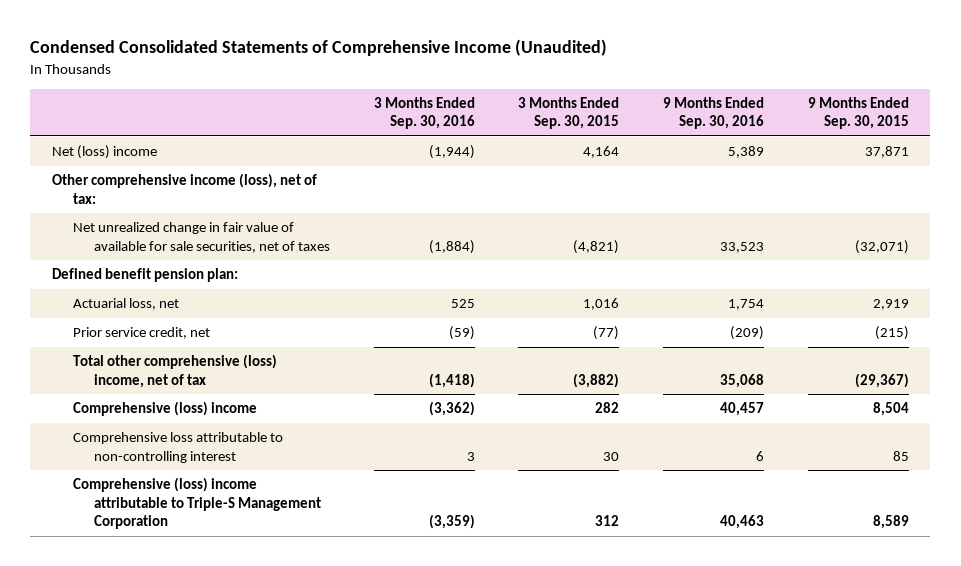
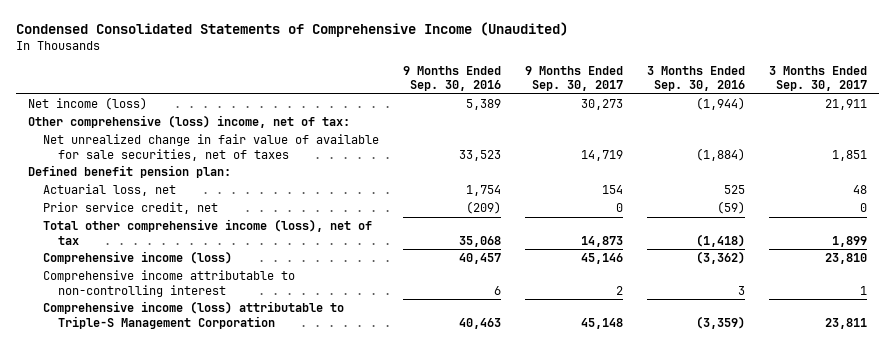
[518,96,620,130] 3 Months Ended Sep. 30, 2015 -> none
[807,96,909,130] 9 Months Ended Sep. 30, 2015 -> none
none -> [524,65,623,92] 9 Months Ended Sep. 30, 2017
none -> [768,65,867,92] 3 Months Ended Sep. 30, 2017
[51,145,157,160] Net (loss) income -> [27,97,147,111] Net income (loss)
[51,173,317,204] Other comprehensive income (loss), net of tax: -> [27,115,350,129] Other comprehensive (loss) income, net of tax:
[72,354,277,388] Total other comprehensive (loss) income, net of tax -> [42,219,372,245] Total other comprehensive income (loss), net of tax
[72,401,257,417] Comprehensive (loss) income -> [42,251,232,265] Comprehensive income (loss)
[72,432,283,463] Comprehensive loss attributable to non-controlling interest -> [42,270,295,297] Comprehensive income attributable to non-controlling interest
[72,477,322,530] Comprehensive (loss) income attributable to Triple-S Management Corporation -> [42,301,344,329] Comprehensive income (loss) attributable to Triple-S Management Corporation

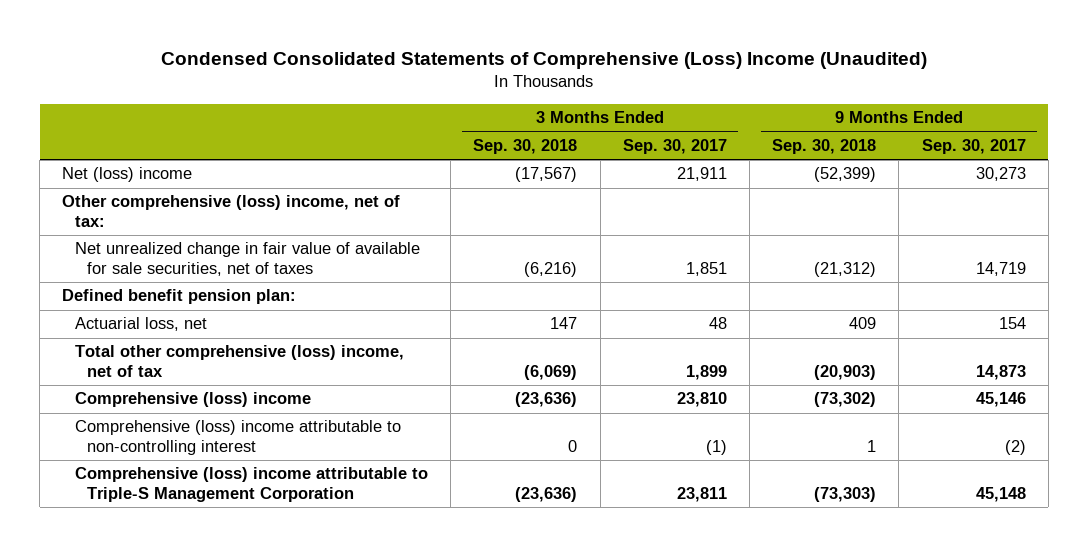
[15,22,568,38] Condensed Consolidated Statements of Comprehensive Income (Unaudited) -> [160,52,927,70] Condensed Consolidated Statements of Comprehensive (Loss) Income (Unaudited)
[402,65,501,92] 9 Months Ended Sep. 30, 2016 -> none
[646,65,745,92] 3 Months Ended Sep. 30, 2016 -> none
none -> [473,139,578,155] Sep. 30, 2018
none -> [772,139,877,155] Sep. 30, 2018
[27,97,147,111] Net income (loss) -> [62,167,193,183] Net (loss) income
[42,202,218,215] Prior service credit, net -> none
[42,219,372,245] Total other comprehensive income (loss), net of tax -> [74,345,404,378] Total other comprehensive (loss) income, net of tax
[42,251,232,265] Comprehensive income (loss) -> [74,392,311,408] Comprehensive (loss) income
[42,270,295,297] Comprehensive income attributable to non-controlling interest -> [74,420,401,456] Comprehensive (loss) income attributable to non-controlling interest
[615,285,623,295] 2 -> [1004,440,1026,456] (2)
[859,285,867,295] 1 -> [705,440,727,456] (1)
[42,301,344,329] Comprehensive income (loss) attributable to Triple-S Management Corporation -> [74,467,428,503] Comprehensive (loss) income attributable to Triple-S Management Corporation

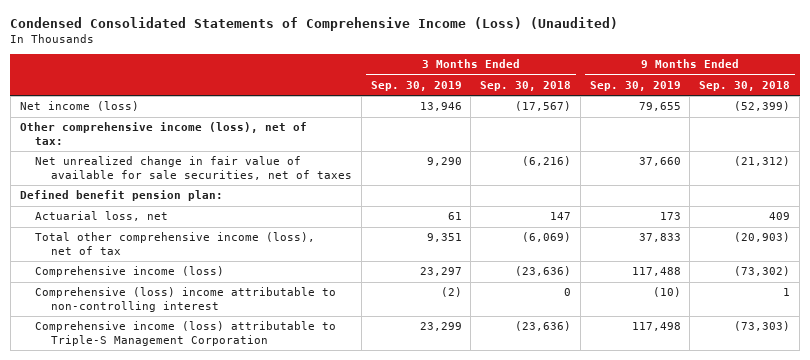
[160,52,927,70] Condensed Consolidated Statements of Comprehensive (Loss) Income (Unaudited) -> [10,16,619,31] Condensed Consolidated Statements of Comprehensive Income (Loss) (Unaudited)
[622,139,727,155] Sep. 30, 2017 -> none
[921,139,1026,155] Sep. 30, 2017 -> none
none -> [370,80,462,91] Sep. 30, 2019
none -> [589,80,681,91] Sep. 30, 2019
[62,167,193,183] Net (loss) income -> [19,101,139,112] Net income (loss)
[62,195,401,228] Other comprehensive (loss) income, net of tax: -> [19,122,307,145] Other comprehensive income (loss), net of tax:
[74,345,404,378] Total other comprehensive (loss) income, net of tax -> [35,232,316,255] Total other comprehensive income (loss), net of tax
[74,392,311,408] Comprehensive (loss) income -> [35,266,225,278] Comprehensive income (loss)
[74,467,428,503] Comprehensive (loss) income attributable to Triple-S Management Corporation -> [35,321,337,346] Comprehensive income (loss) attributable to Triple-S Management Corporation

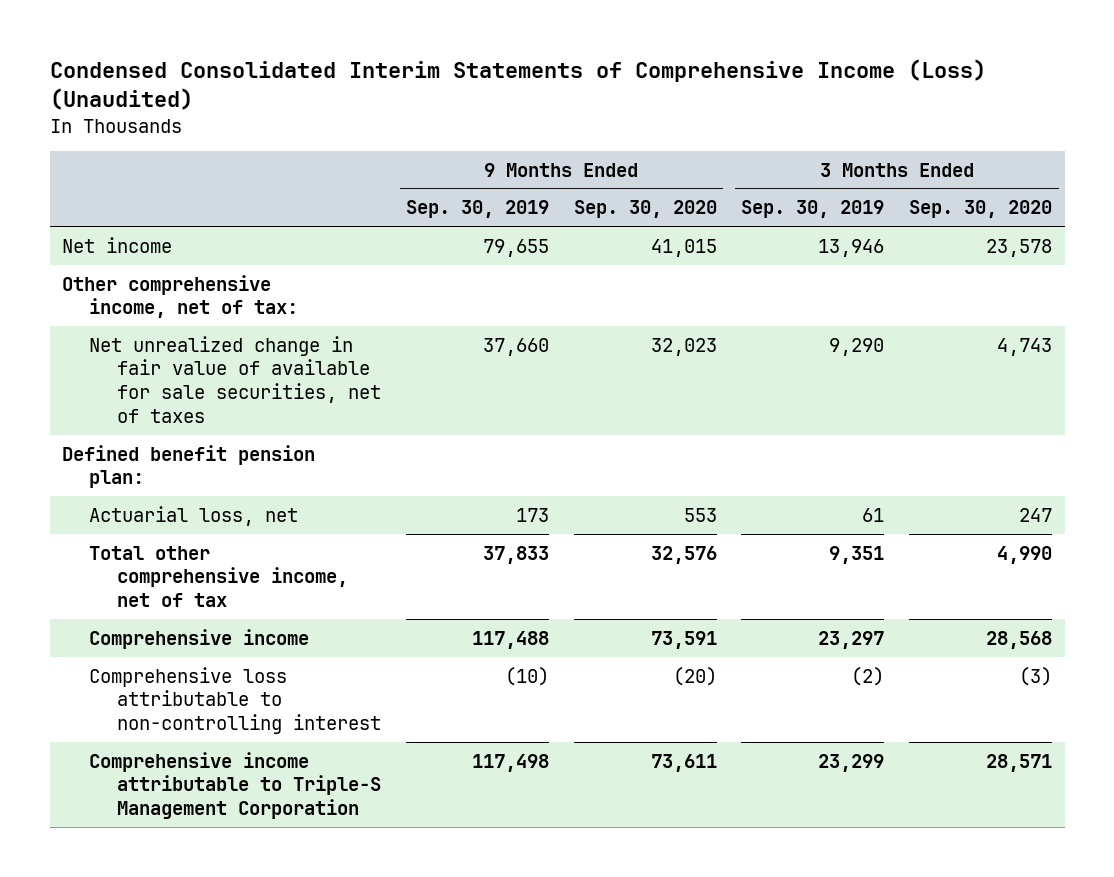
[10,16,619,31] Condensed Consolidated Statements of Comprehensive Income (Loss) (Unaudited) -> [49,59,986,111] Condensed Consolidated Interim Statements of Comprehensive Income (Loss) (Unaudited)
[480,80,572,91] Sep. 30, 2018 -> none
[699,80,791,91] Sep. 30, 2018 -> none
none -> [573,200,717,219] Sep. 30, 2020
none -> [909,200,1053,219] Sep. 30, 2020
[19,101,139,112] Net income (loss) -> [61,236,172,253] Net income
[19,122,307,145] Other comprehensive income (loss), net of tax: -> [61,274,299,319] Other comprehensive income, net of tax:
[35,232,316,255] Total other comprehensive income (loss), net of tax -> [89,545,348,608] Total other comprehensive income, net of tax
[35,266,225,278] Comprehensive income (loss) -> [89,628,310,649] Comprehensive income
[35,287,337,312] Comprehensive (loss) income attributable to non-controlling interest -> [89,666,381,735] Comprehensive loss attributable to non-controlling interest
[35,321,337,346] Comprehensive income (loss) attributable to Triple-S Management Corporation -> [89,751,381,820] Comprehensive income attributable to Triple-S Management Corporation

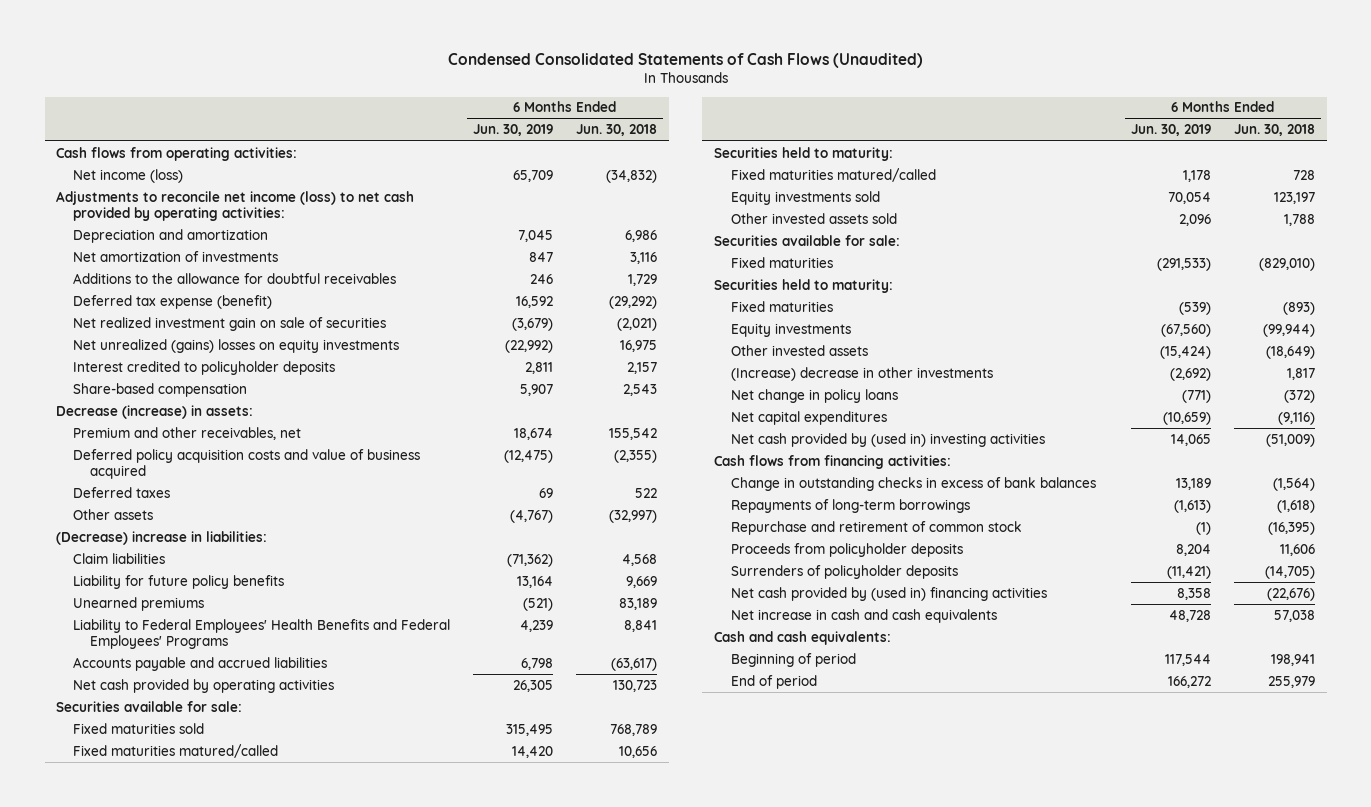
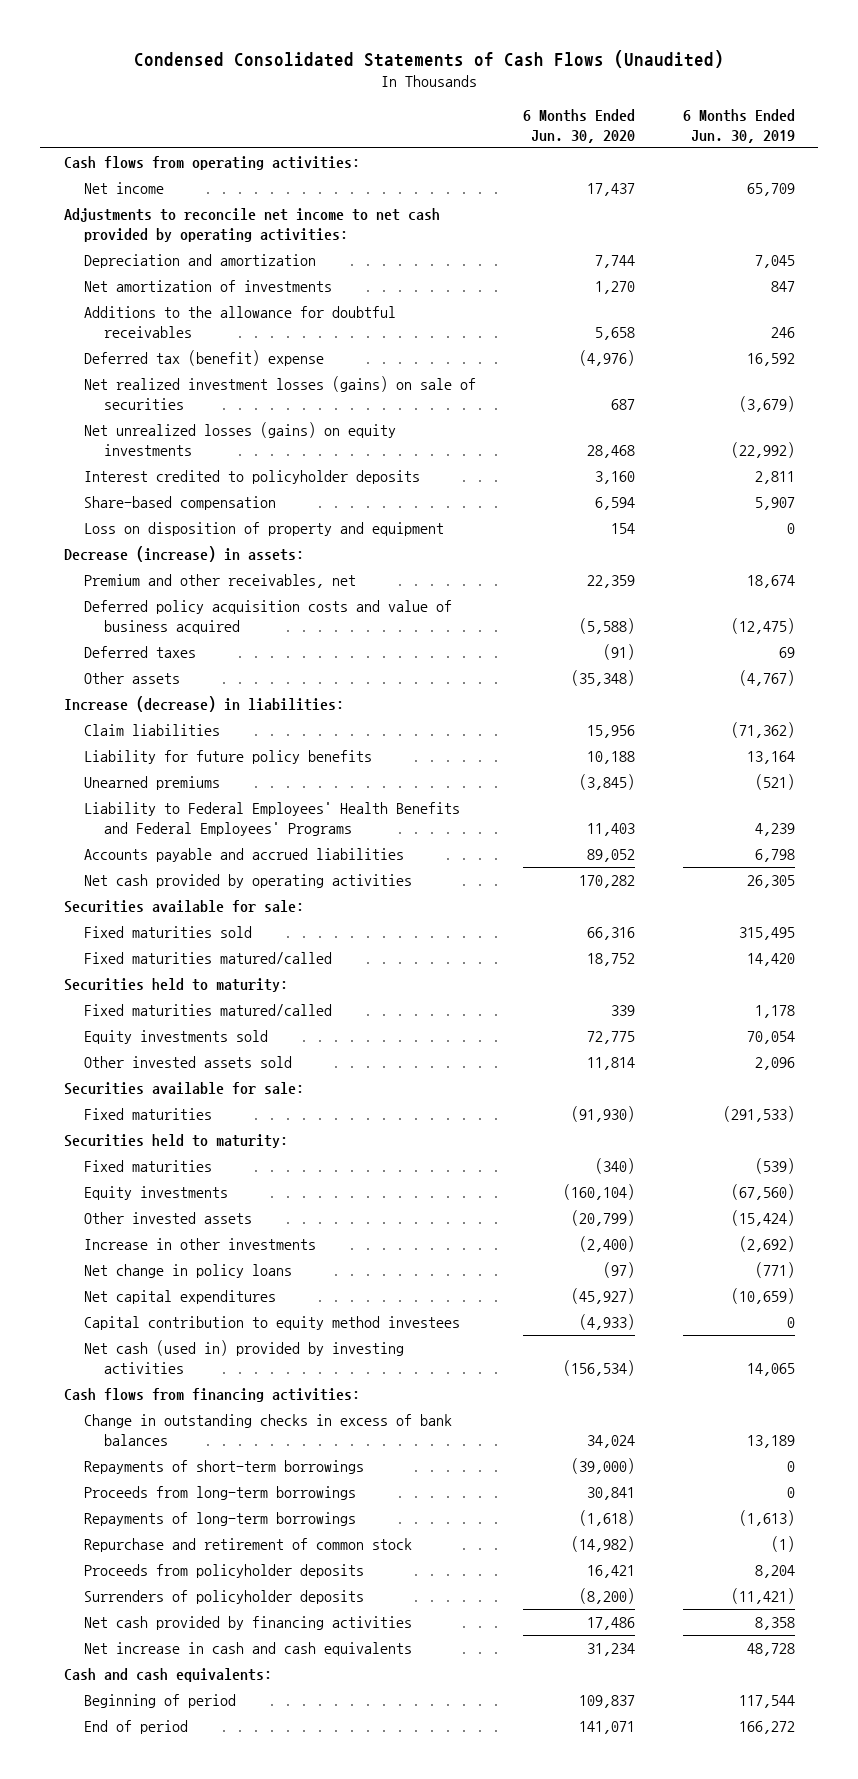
[576,124,658,137] Jun. 30, 2018 -> none
none -> [523,109,636,143] 6 Months Ended Jun. 30, 2020
[72,168,183,183] Net income (loss) -> [83,181,164,194] Net income
[56,190,415,221] Adjustments to reconcile net income (loss) to net cash provided by operating activities: -> [63,207,440,242] Adjustments to reconcile net income to net cash provided by operating activities:
[72,294,272,309] Deferred tax expense (benefit) -> [83,349,324,366] Deferred tax (benefit) expense
[72,316,386,331] Net realized investment gain on sale of securities -> [83,375,476,410] Net realized investment losses (gains) on sale of securities
[72,338,399,353] Net unrealized (gains) losses on equity investments -> [83,421,396,456] Net unrealized losses (gains) on equity investments
none -> [83,521,444,536] Loss on disposition of property and equipment
[56,530,268,545] (Decrease) increase in liabilities: -> [63,695,344,712] Increase (decrease) in liabilities:
[730,366,993,381] (Increase) decrease in other investments -> [83,1237,316,1250] Increase in other investments
none -> [83,1315,460,1330] Capital contribution to equity method investees
[730,432,1045,447] Net cash provided by (used in) investing activities -> [83,1339,404,1374] Net cash (used in) provided by investing activities
none -> [83,1459,364,1474] Repayments of short-term borrowings
none -> [83,1485,356,1500] Proceeds from long-term borrowings
[730,586,1047,601] Net cash provided by (used in) financing activities -> [83,1615,412,1630] Net cash provided by financing activities

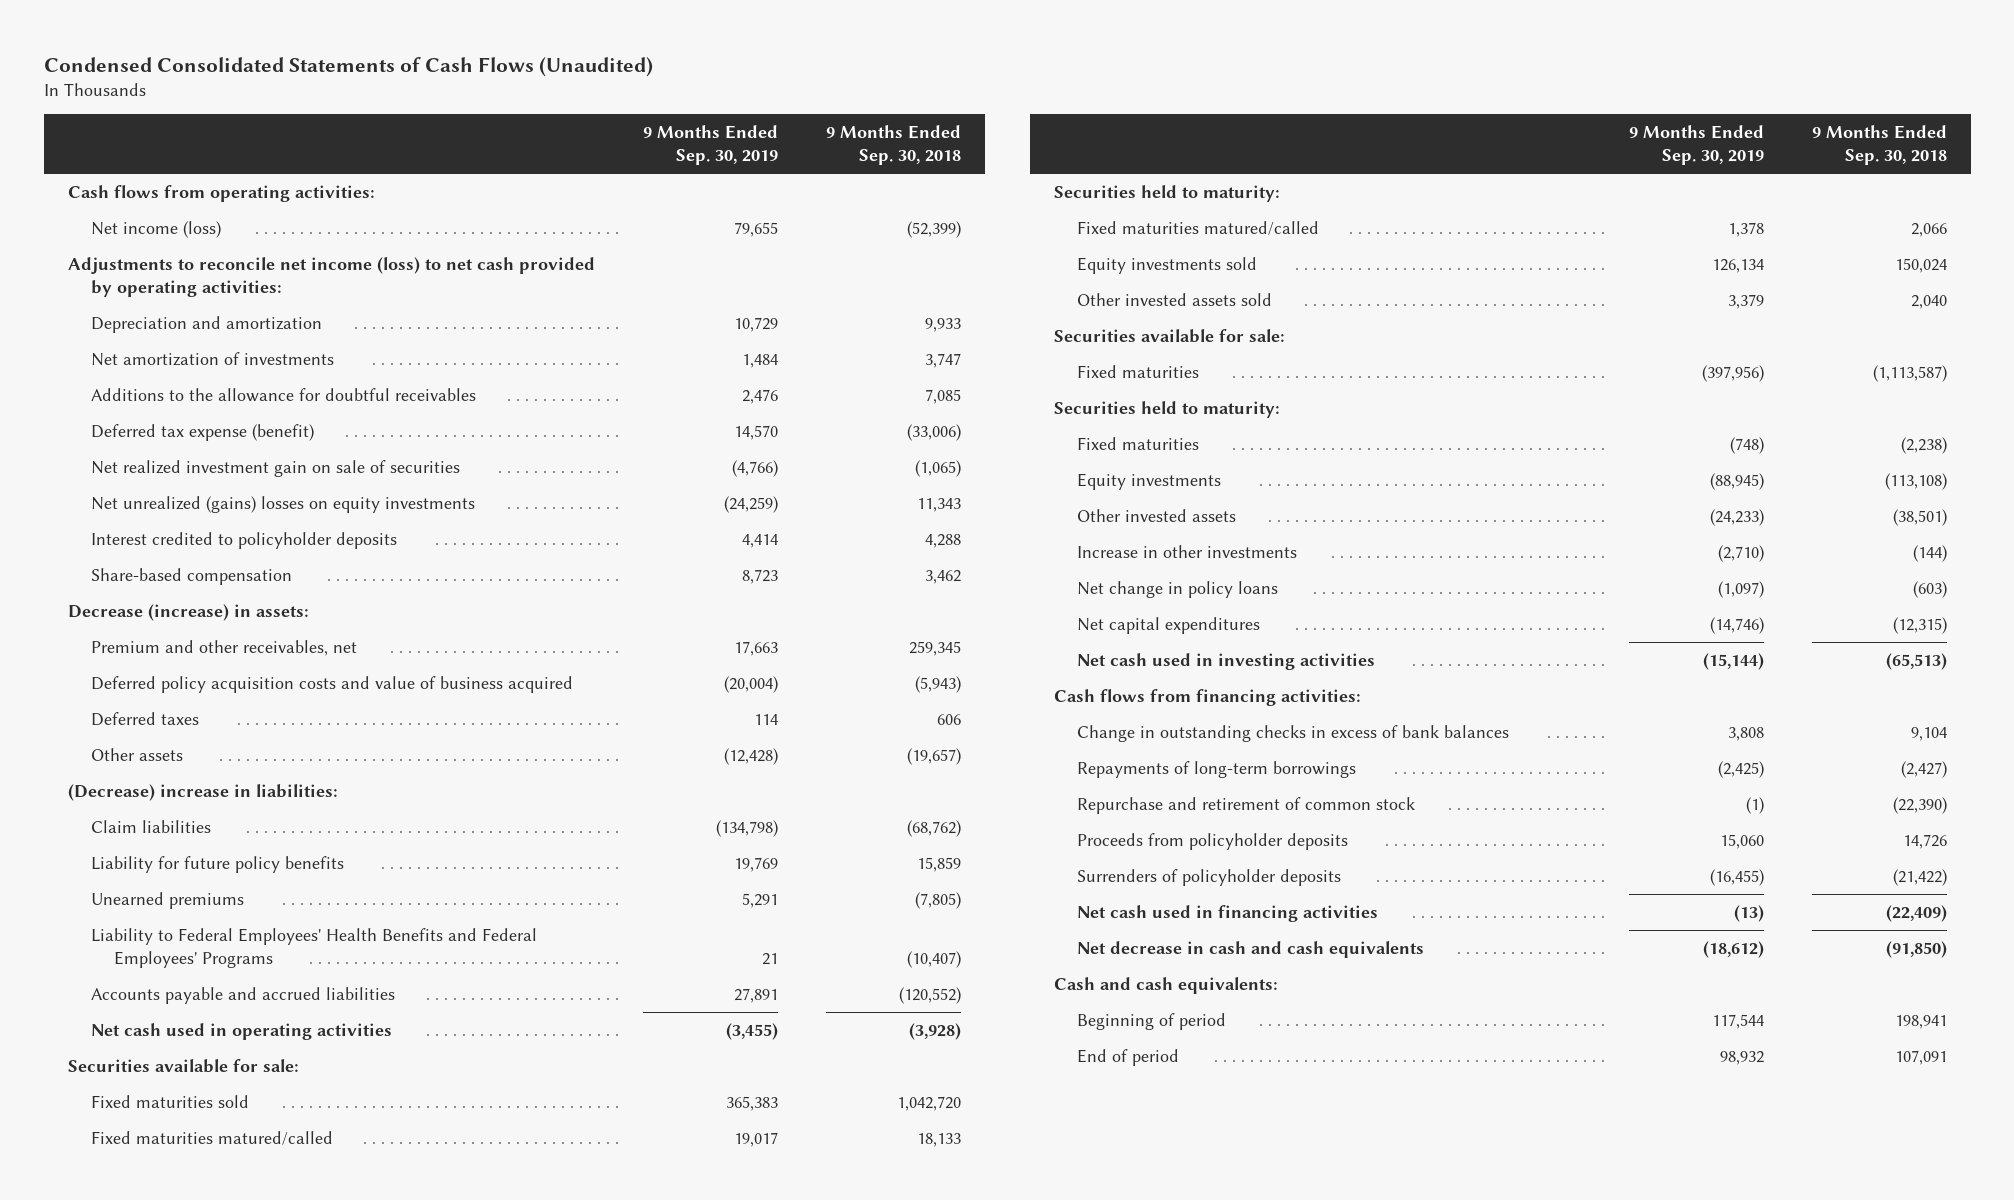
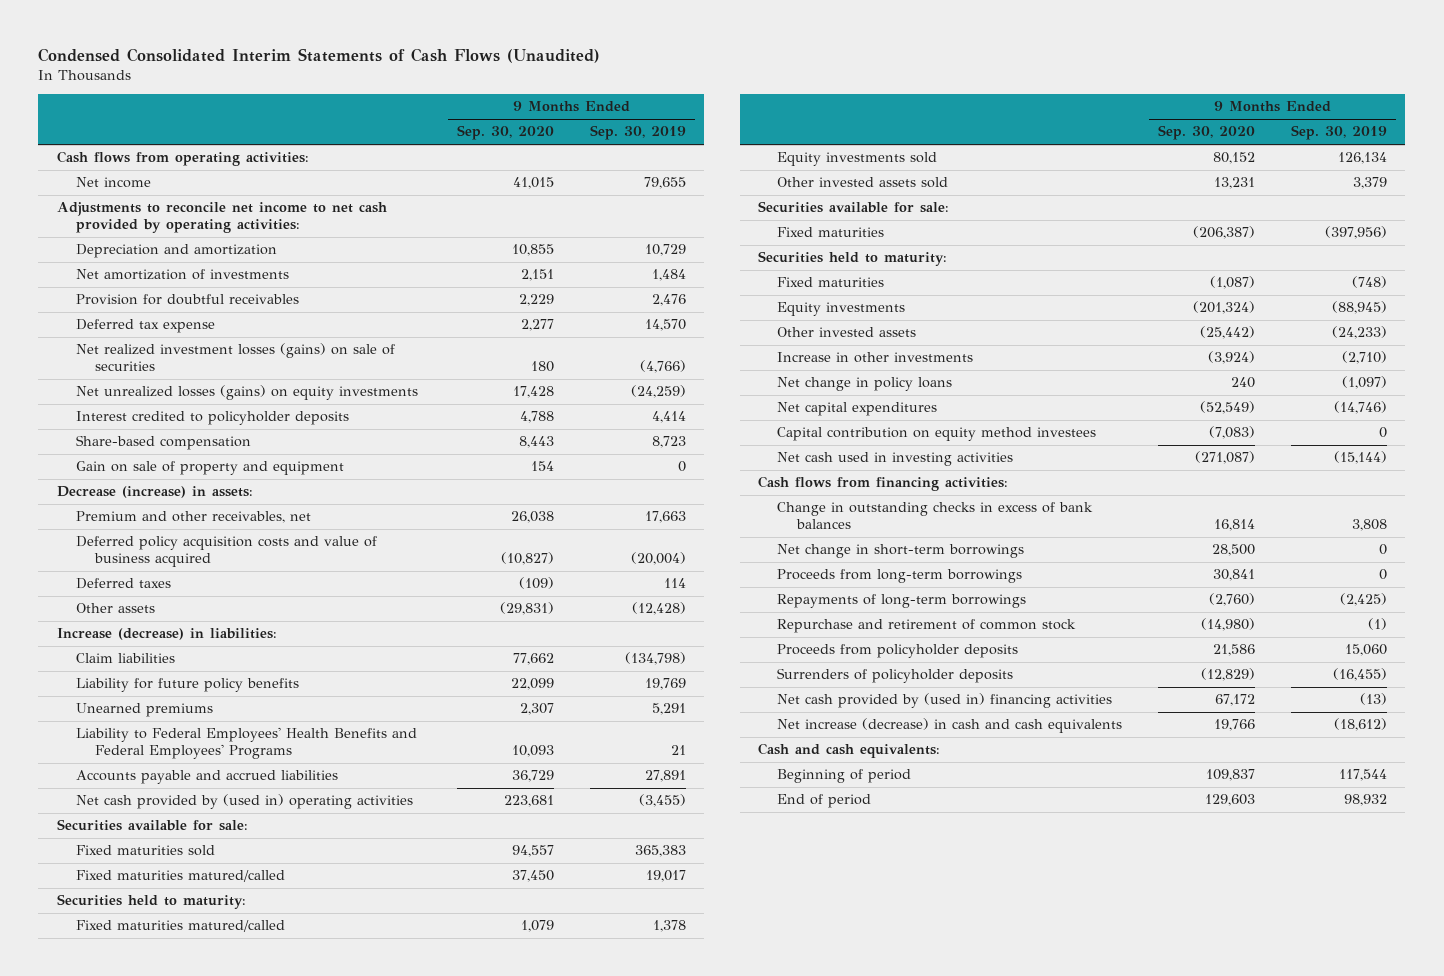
[43,56,653,77] Condensed Consolidated Statements of Cash Flows (Unaudited) -> [38,47,601,63] Condensed Consolidated Interim Statements of Cash Flows (Unaudited)
[825,125,961,166] 9 Months Ended Sep. 30, 2018 -> none
none -> [456,125,554,141] Sep. 30, 2020
[90,220,221,238] Net income (loss) -> [75,177,151,189] Net income
[67,256,595,297] Adjustments to reconcile net income (loss) to net cash provided by operating activities: -> [56,202,387,234] Adjustments to reconcile net income to net cash provided by operating activities:
[90,387,476,402] Additions to the allowance for doubtful receivables -> [75,294,299,306] Provision for doubtful receivables
[90,423,314,441] Deferred tax expense (benefit) -> [75,319,215,334] Deferred tax expense
[90,459,460,477] Net realized investment gain on sale of securities -> [75,343,395,372] Net realized investment losses (gains) on sale of securities
[90,495,475,513] Net unrealized (gains) losses on equity investments -> [75,385,418,401] Net unrealized losses (gains) on equity investments
none -> [75,461,344,476] Gain on sale of property and equipment
[67,783,338,801] (Decrease) increase in liabilities: -> [56,628,277,641] Increase (decrease) in liabilities:
[90,1022,392,1040] Net cash used in operating activities -> [75,794,413,810] Net cash provided by (used in) operating activities
none -> [777,427,1097,442] Capital contribution on equity method investees
none -> [777,544,1025,559] Net change in short-term borrowings
none -> [777,569,1023,584] Proceeds from long-term borrowings
[1076,904,1378,922] Net cash used in financing activities -> [777,693,1113,709] Net cash provided by (used in) financing activities
[1076,940,1424,958] Net decrease in cash and cash equivalents -> [777,718,1123,734] Net increase (decrease) in cash and cash equivalents

